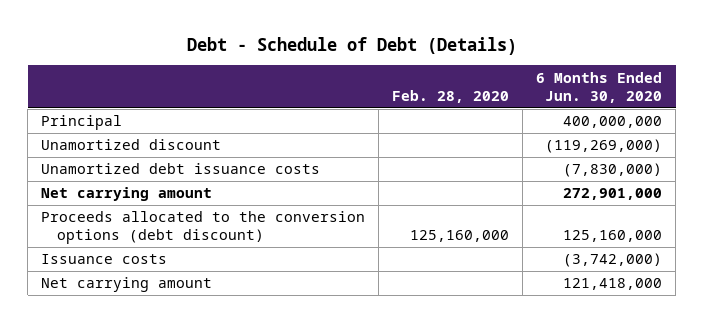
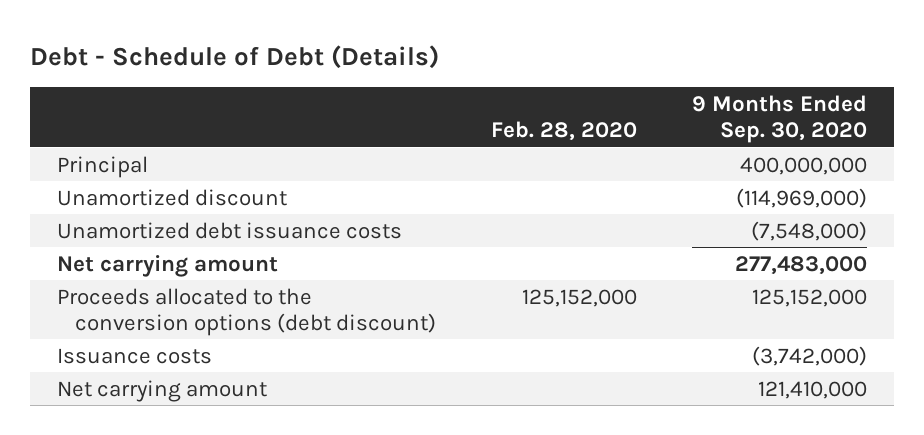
[536,71,663,103] 6 Months Ended Jun. 30, 2020 -> none
none -> [692,95,868,144] 9 Months Ended Sep. 30, 2020
[410,230,510,243] 125,160,000 -> [522,288,638,307] 125,152,000

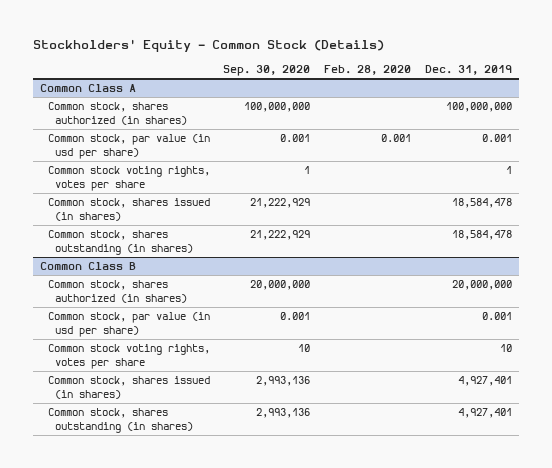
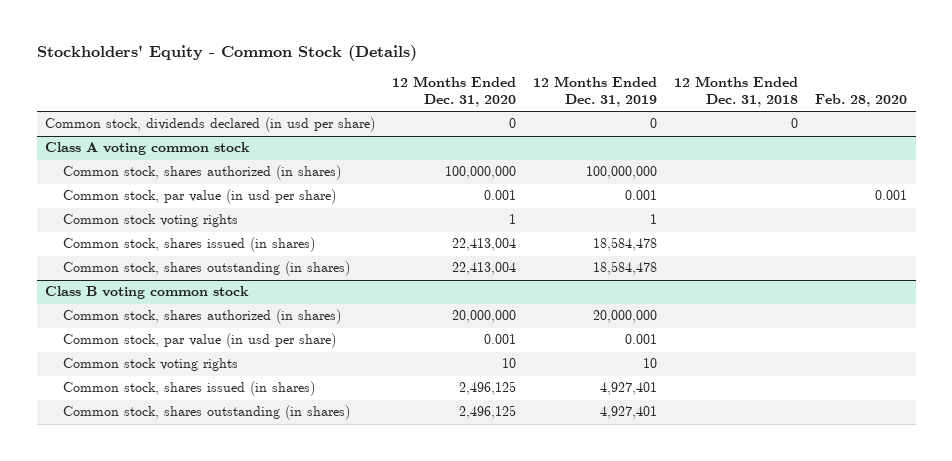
[223,65,311,77] Sep. 30, 2020 -> none
[425,65,513,76] Dec. 31, 2019 -> none
none -> [392,76,517,108] 12 Months Ended Dec. 31, 2020
none -> [533,76,658,108] 12 Months Ended Dec. 31, 2019
none -> [674,76,799,108] 12 Months Ended Dec. 31, 2018
none -> [45,117,376,133] Common stock, dividends declared (in usd per share)
[39,84,136,93] Common Class A -> [45,142,251,156] Class A voting common stock
[47,166,210,191] Common stock voting rights, votes per share -> [63,214,239,228] Common stock voting rights
[39,262,136,271] Common Class B -> [45,286,250,300] Class B voting common stock
[47,344,210,369] Common stock voting rights, votes per share -> [63,358,239,372] Common stock voting rights

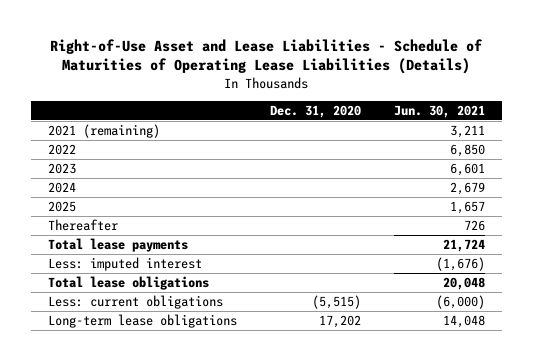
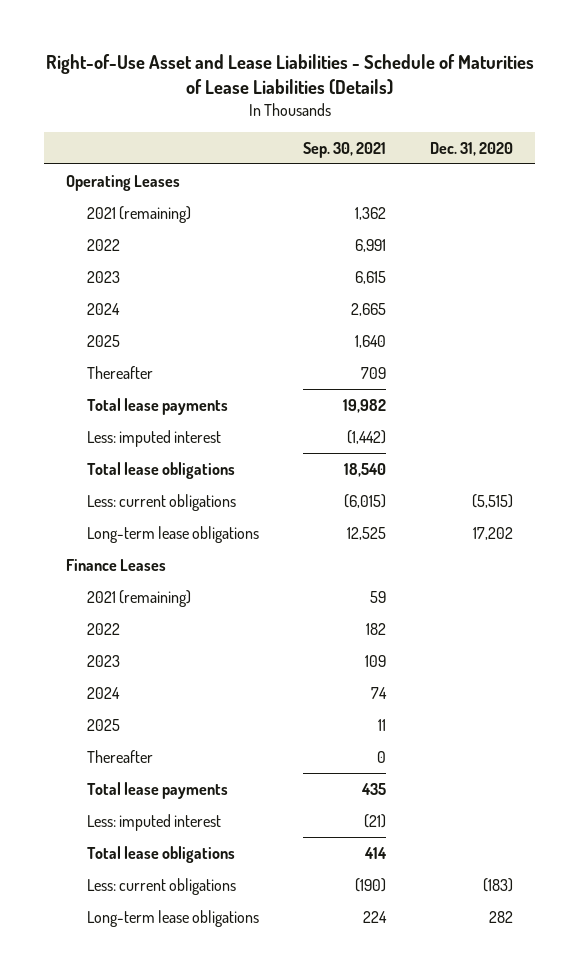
[50,38,484,75] Right-of-Use Asset and Lease Liabilities - Schedule of Maturities of Operating Lease Liabilities (Details) -> [45,54,534,96] Right-of-Use Asset and Lease Liabilities - Schedule of Maturities of Lease Liabilities (Details)
[394,104,486,118] Jun. 30, 2021 -> none
none -> [303,141,387,158] Sep. 30, 2021
none -> [66,174,181,191] Operating Leases
none -> [66,558,167,571] Finance Leases
none -> [87,589,192,607] 2021 (remaining)
none -> [87,622,121,635] 2022
none -> [87,654,121,667] 2023
none -> [87,686,121,699] 2024
none -> [87,718,121,731] 2025
none -> [87,749,154,763] Thereafter
none -> [87,781,229,799] Total lease payments
none -> [87,813,222,831] Less: imputed interest
none -> [87,845,236,863] Total lease obligations
none -> [87,877,237,895] Less: current obligations
none -> [87,909,260,927] Long-term lease obligations

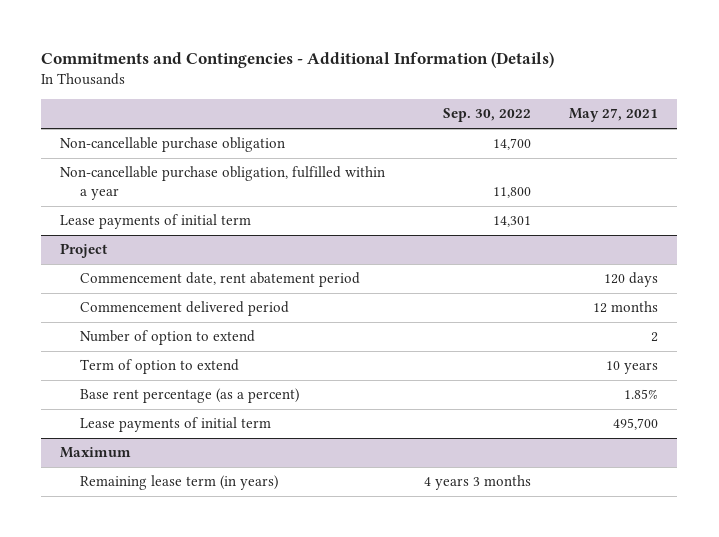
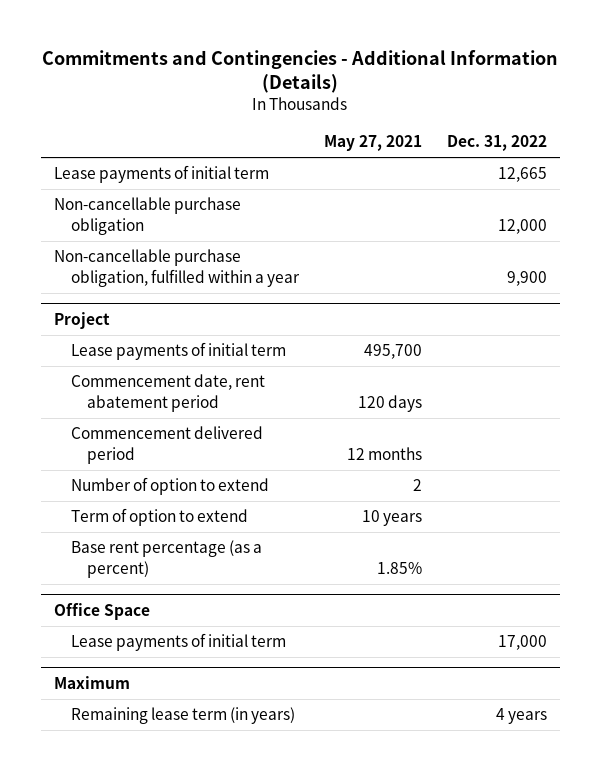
[442,108,531,123] Sep. 30, 2022 -> none
none -> [447,135,548,152] Dec. 31, 2022
[60,214,252,230] Lease payments of initial term -> [53,165,269,184] Lease payments of initial term
[80,417,272,433] Lease payments of initial term -> [70,342,286,361] Lease payments of initial term
none -> [53,602,150,620] Office Space
none -> [70,633,286,652] Lease payments of initial term

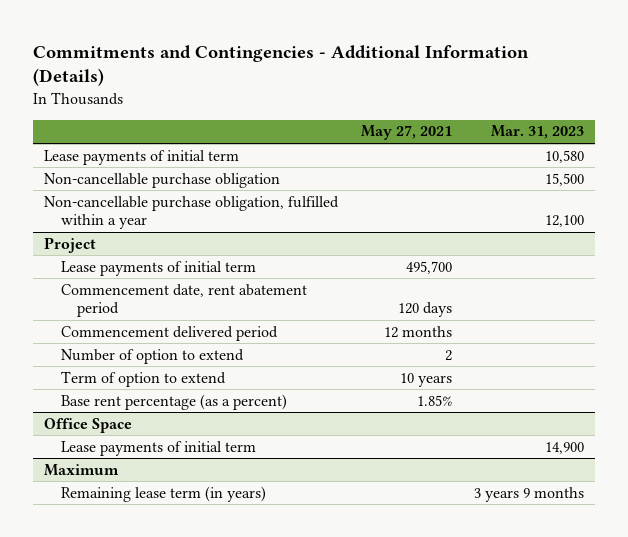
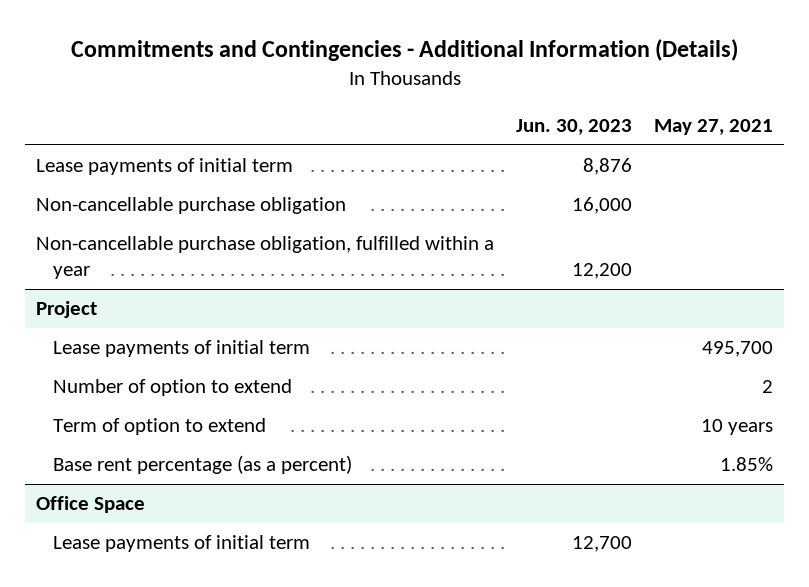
[490,125,584,140] Mar. 31, 2023 -> none
none -> [516,118,633,135] Jun. 30, 2023
[60,283,307,318] Commencement date, rent abatement period -> none
[60,325,278,341] Commencement delivered period -> none
[44,463,120,476] Maximum -> none
[60,485,266,502] Remaining lease term (in years) -> none

